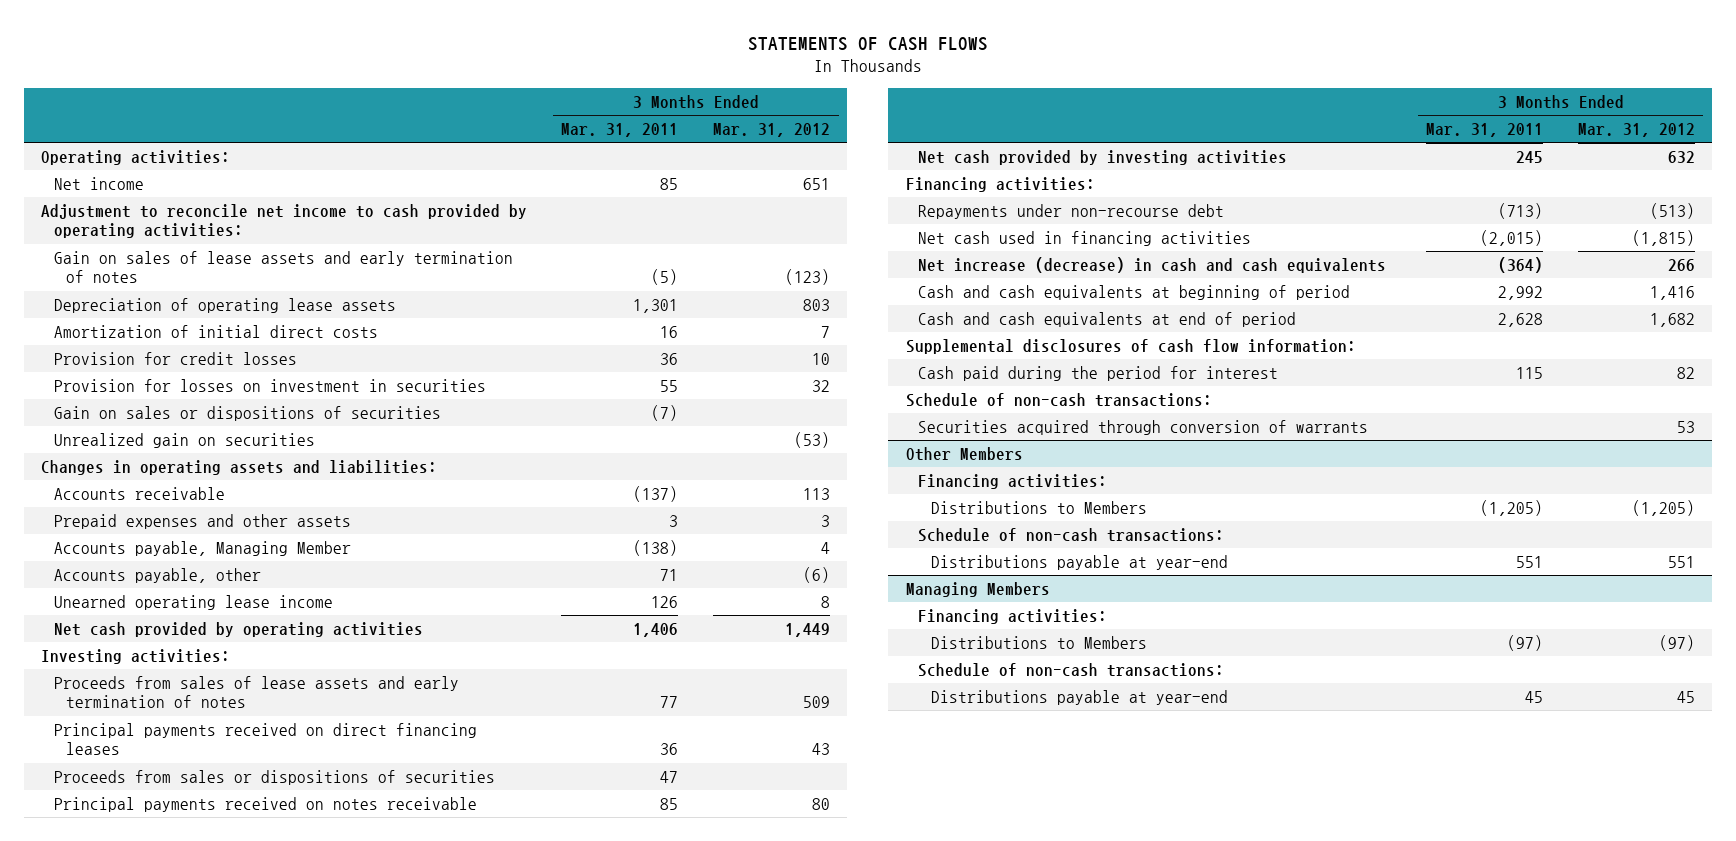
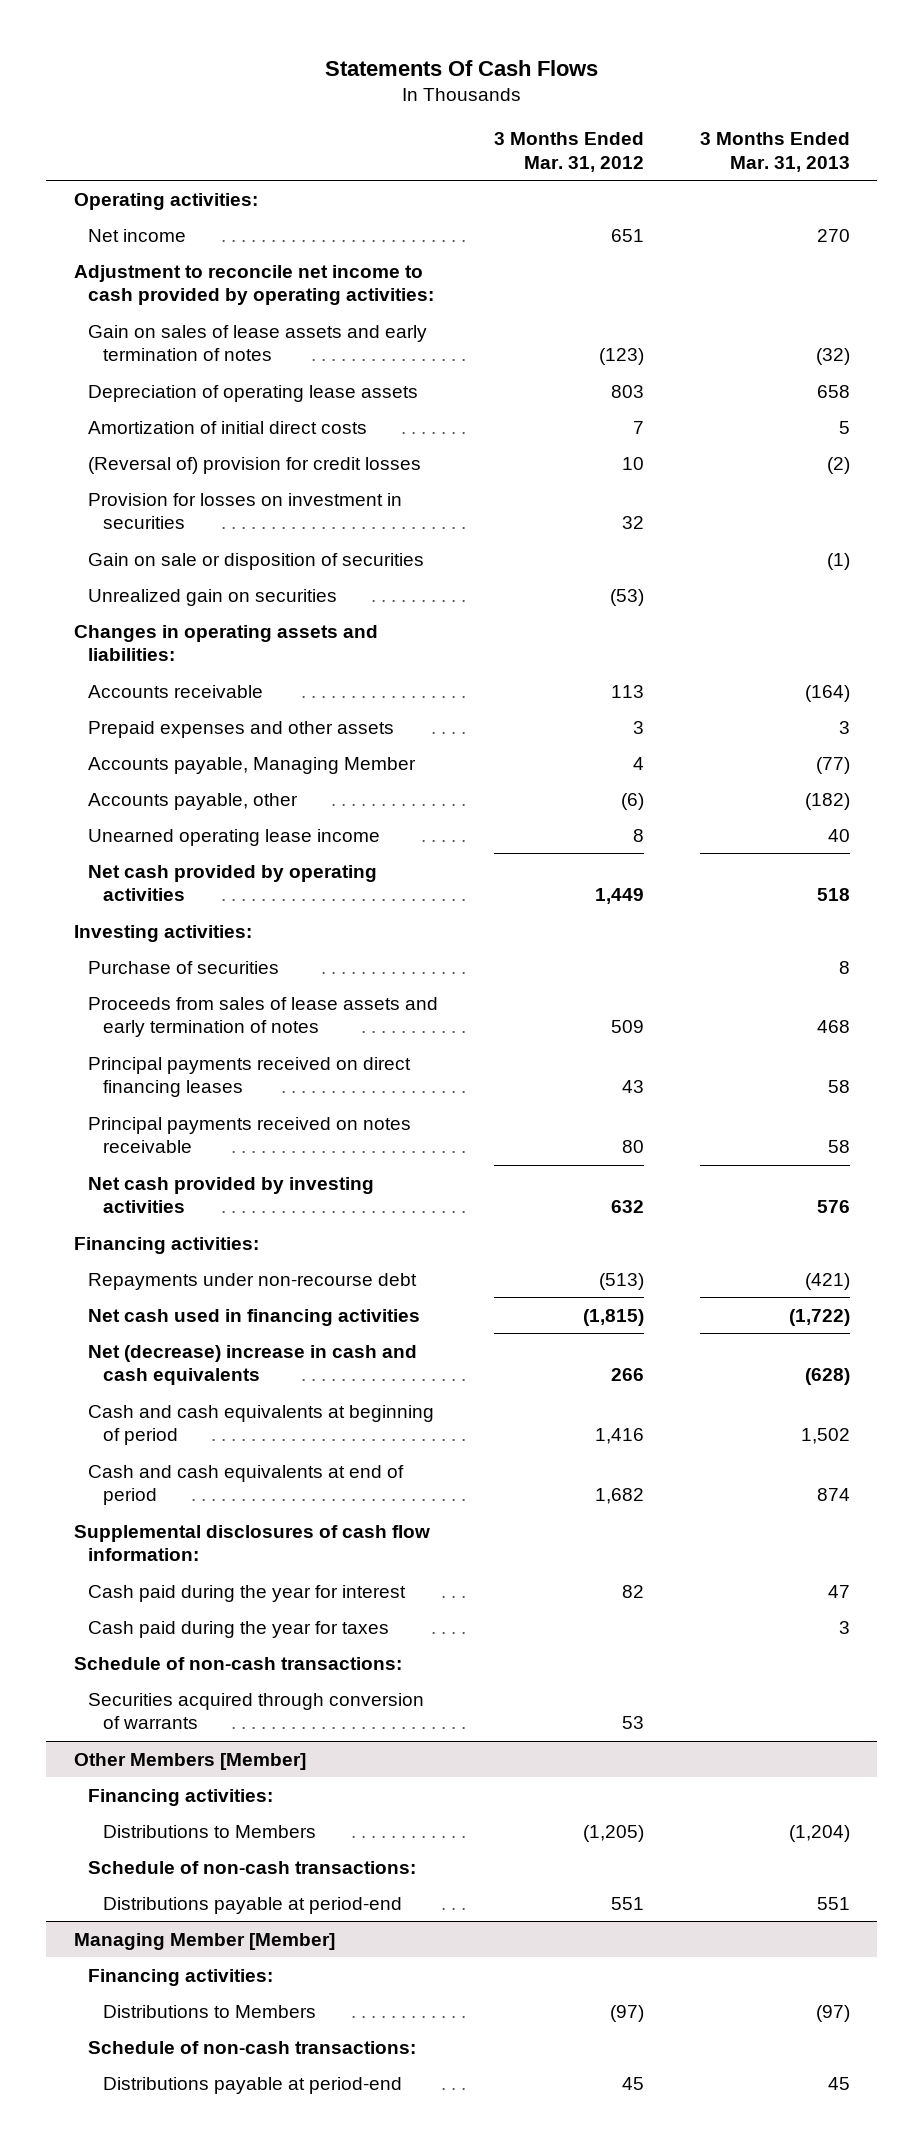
[747,37,988,52] STATEMENTS OF CASH FLOWS -> [324,59,598,76] Statements Of Cash Flows
[561,122,679,137] Mar. 31, 2011 -> none
none -> [699,132,850,172] 3 Months Ended Mar. 31, 2013
[53,351,297,365] Provision for credit losses -> [88,456,422,474] (Reversal of) provision for credit losses
[53,405,441,421] Gain on sales or dispositions of securities -> [88,552,425,570] Gain on sale or disposition of securities
none -> [88,960,280,974] Purchase of securities
[53,769,495,785] Proceeds from sales or dispositions of securities -> none
[918,256,1387,273] Net increase (decrease) in cash and cash equivalents -> [88,1344,418,1386] Net (decrease) increase in cash and cash equivalents
[918,365,1279,381] Cash paid during the period for interest -> [88,1584,407,1602] Cash paid during the year for interest
none -> [88,1620,390,1638] Cash paid during the year for taxes
[905,446,1023,461] Other Members -> [73,1752,306,1770] Other Members [Member]
[931,554,1229,570] Distributions payable at year-end -> [102,1896,402,1914] Distributions payable at period-end
[905,581,1050,597] Managing Members -> [73,1932,335,1950] Managing Member [Member]
[931,689,1229,705] Distributions payable at year-end -> [102,2076,402,2094] Distributions payable at period-end

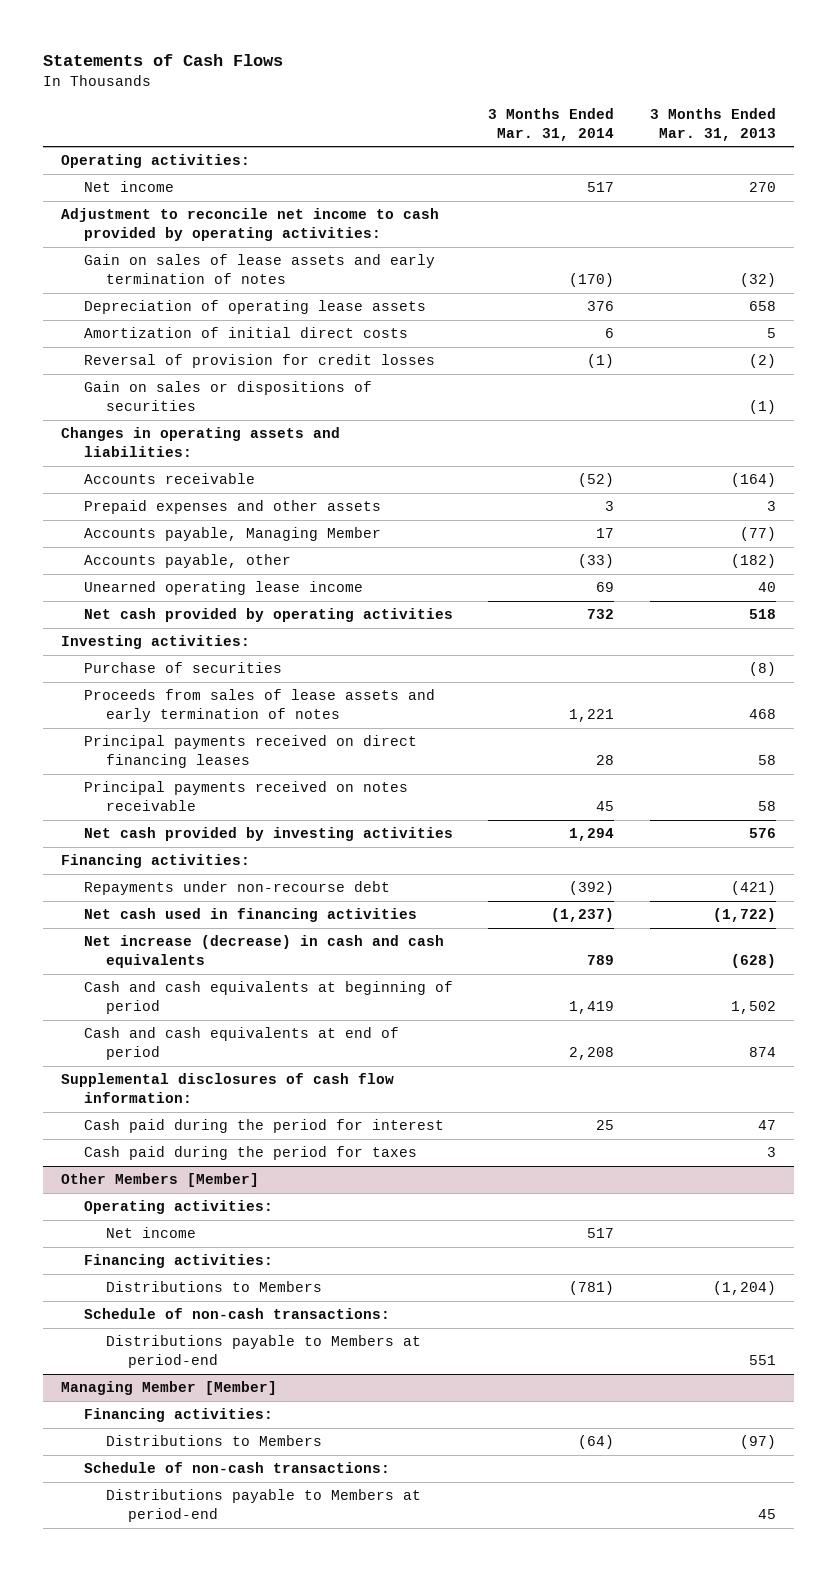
[324,59,598,76] Statements Of Cash Flows -> [43,54,284,67] Statements of Cash Flows
[493,132,644,172] 3 Months Ended Mar. 31, 2012 -> none
none -> [488,107,615,141] 3 Months Ended Mar. 31, 2014
[88,492,403,530] Provision for losses on investment in securities -> none
[88,588,338,606] Unrealized gain on securities -> none
[88,456,422,474] (Reversal of) provision for credit losses -> [83,354,435,369] Reversal of provision for credit losses
[88,552,425,570] Gain on sale or disposition of securities -> [83,381,372,412] Gain on sales or dispositions of securities
[838,960,850,974] 8 -> [748,662,776,677] (8)
[88,1344,418,1386] Net (decrease) increase in cash and cash equivalents -> [83,935,444,969] Net increase (decrease) in cash and cash equivalents
[73,1656,402,1670] Schedule of non-cash transactions: -> none
[88,1692,425,1730] Securities acquired through conversion of warrants -> none
[88,1584,407,1602] Cash paid during the year for interest -> [83,1119,444,1134] Cash paid during the period for interest
[88,1620,390,1638] Cash paid during the year for taxes -> [83,1146,417,1161] Cash paid during the period for taxes
none -> [83,1200,273,1215] Operating activities:
none -> [105,1227,196,1239] Net income
[102,1896,402,1914] Distributions payable at period-end -> [105,1335,421,1369] Distributions payable to Members at period-end
[102,2076,402,2094] Distributions payable at period-end -> [105,1489,421,1523] Distributions payable to Members at period-end

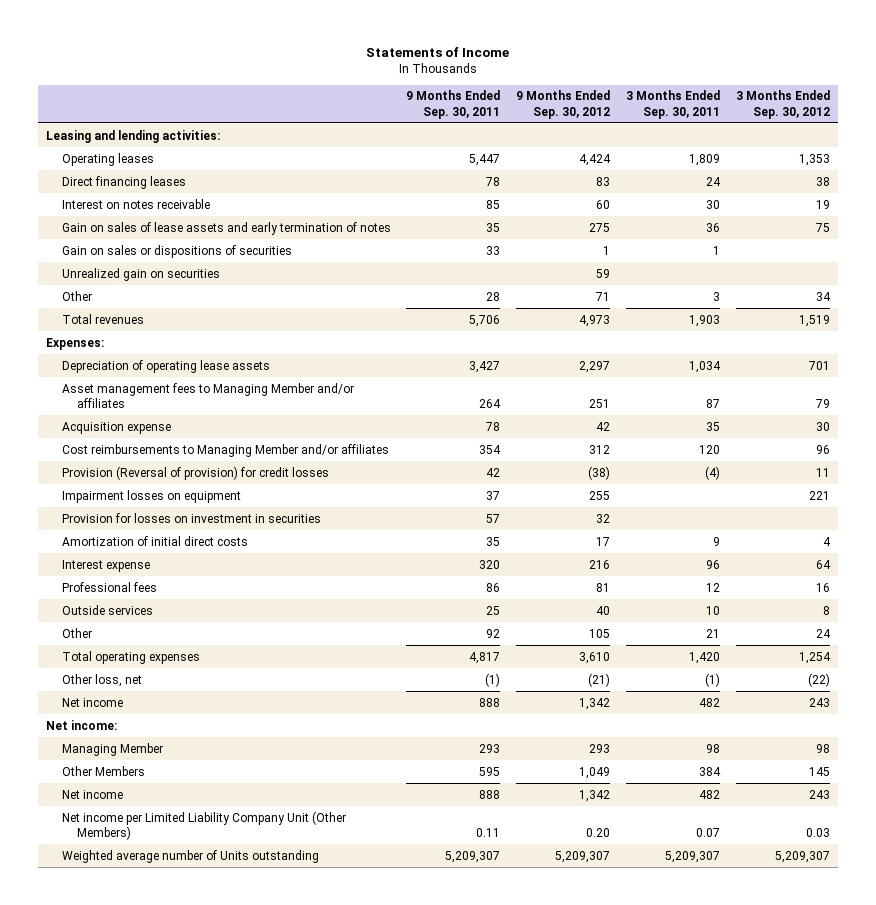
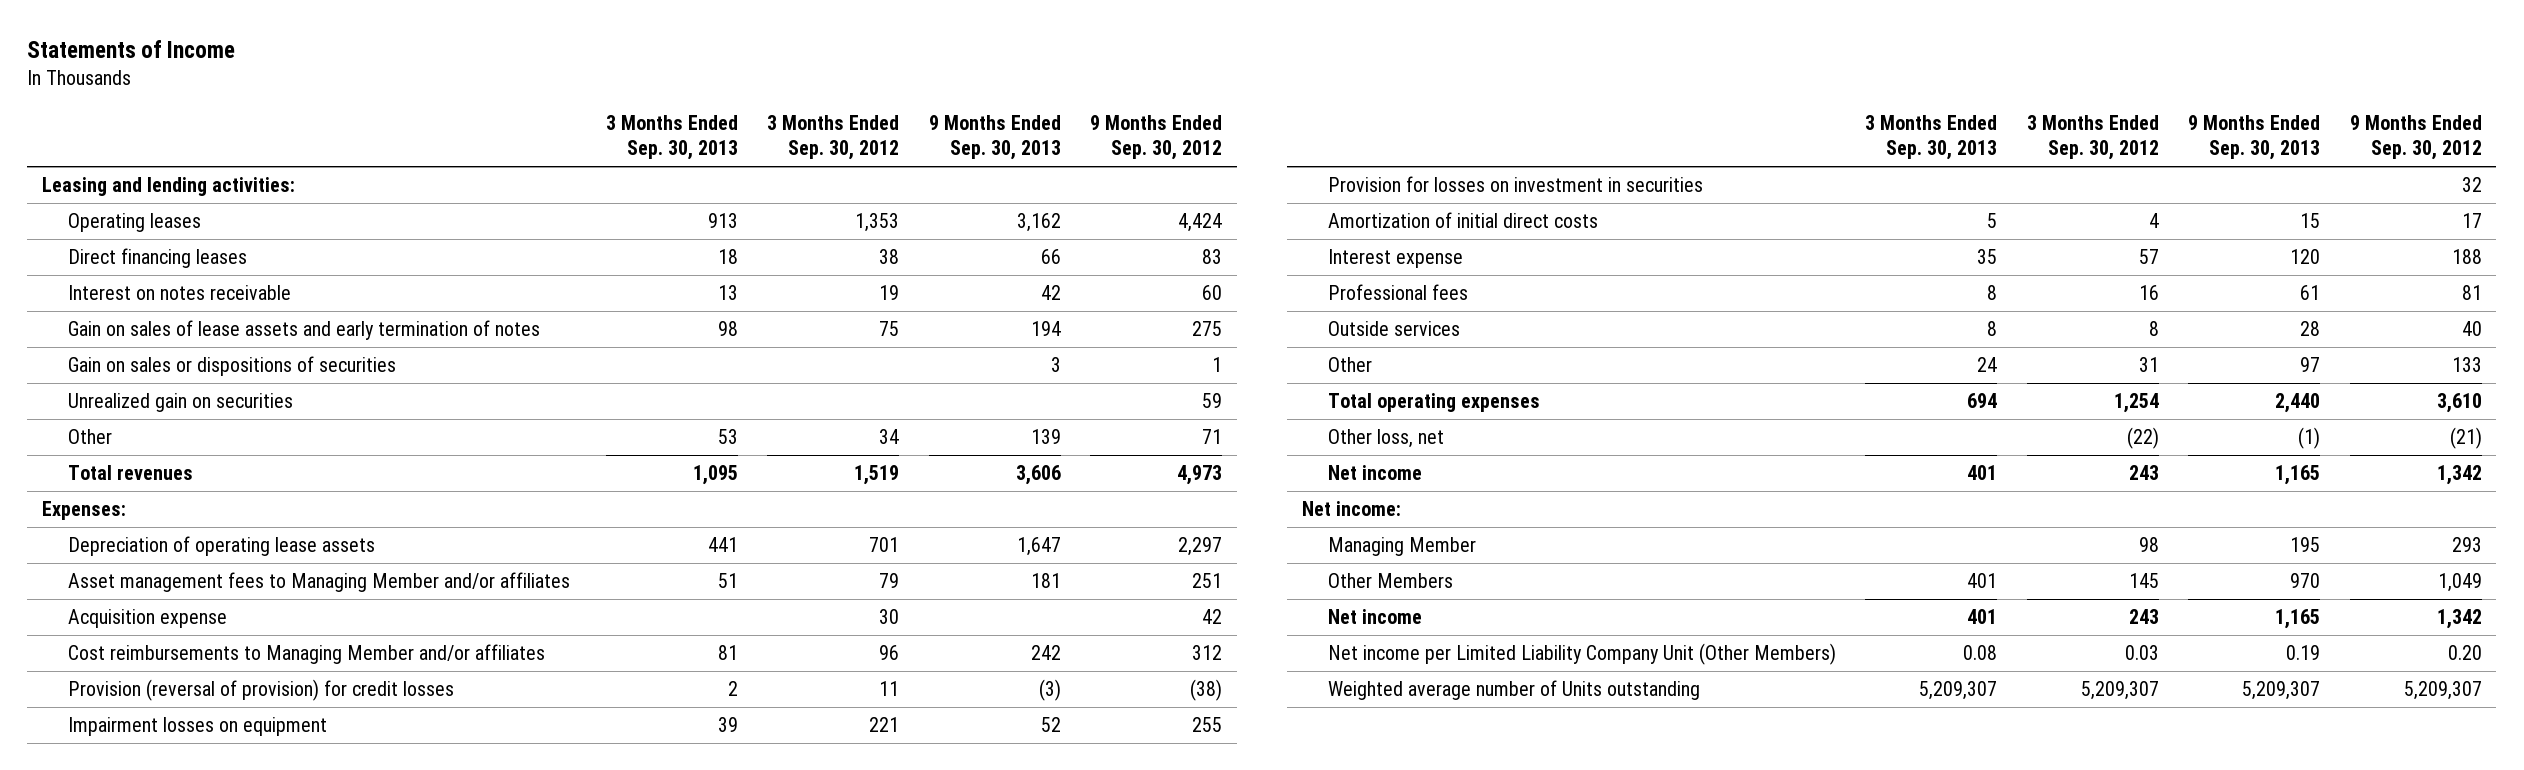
[406,90,501,119] 9 Months Ended Sep. 30, 2011 -> none
[625,90,720,119] 3 Months Ended Sep. 30, 2011 -> none
none -> [605,115,738,161] 3 Months Ended Sep. 30, 2013
none -> [928,115,1061,161] 9 Months Ended Sep. 30, 2013
[61,465,329,480] Provision (Reversal of provision) for credit losses -> [68,678,455,701] Provision (reversal of provision) for credit losses
[589,559,611,569] 216 -> [2451,248,2482,264] 188
[815,559,831,569] 64 -> [2138,248,2159,264] 57
[589,628,611,638] 105 -> [2451,356,2482,372] 133
[815,628,831,638] 24 -> [2138,356,2159,372] 31

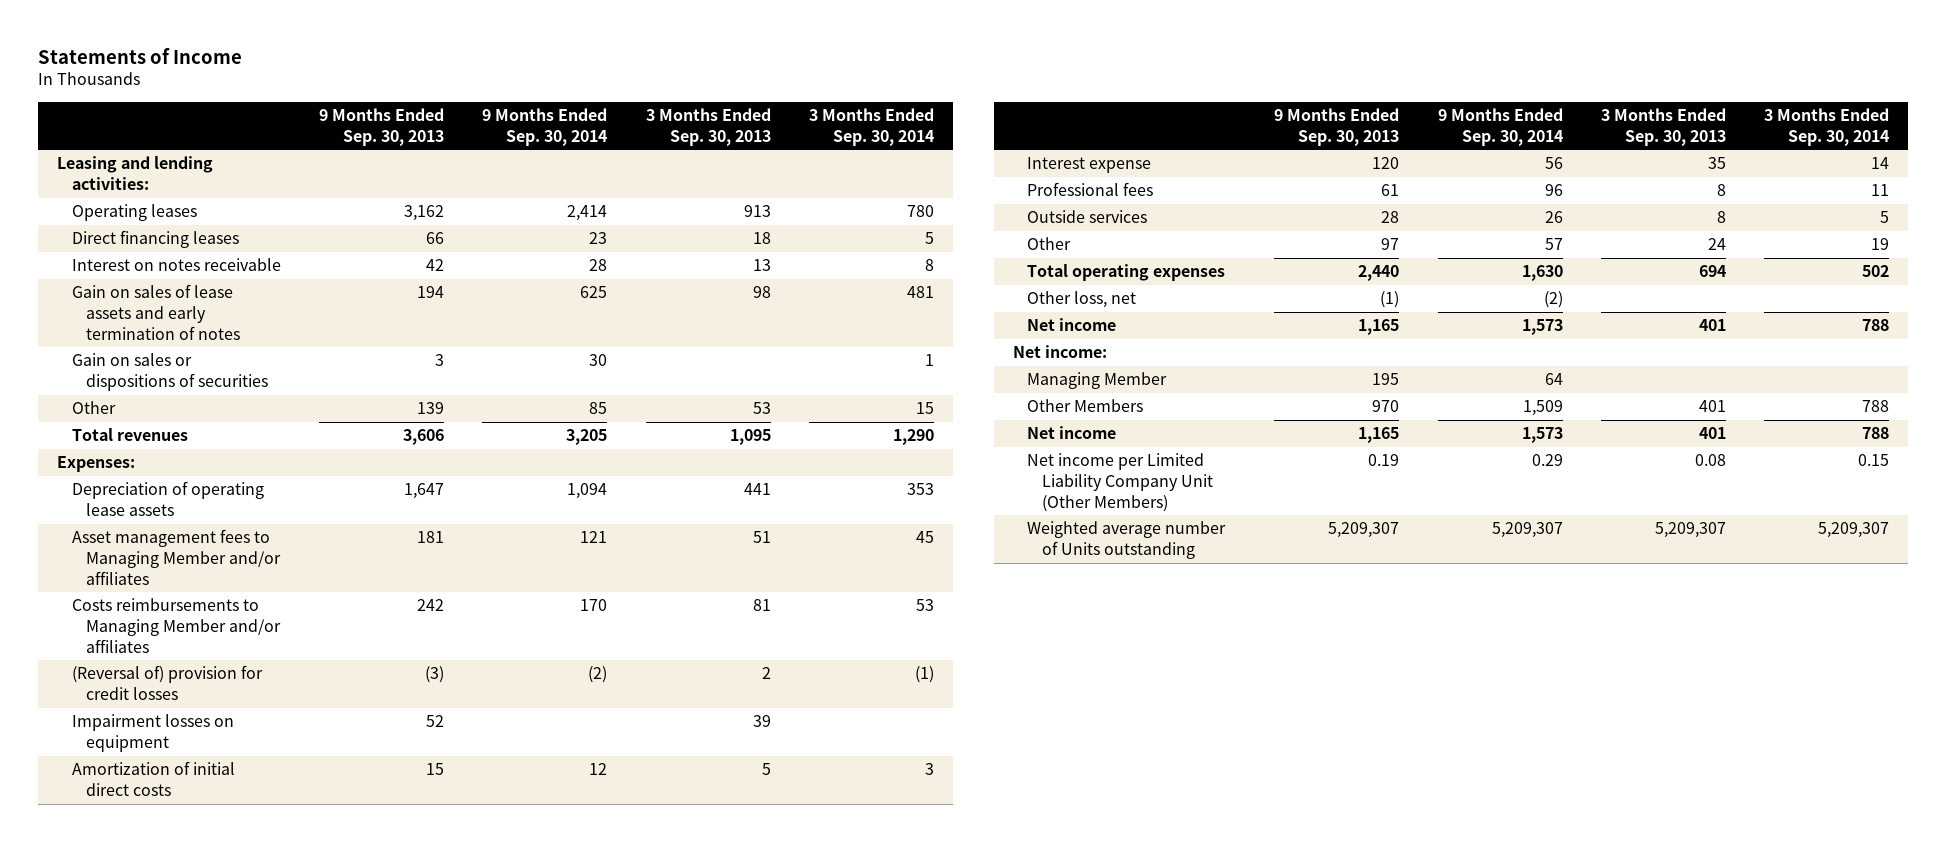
[767,115,900,161] 3 Months Ended Sep. 30, 2012 -> none
[1090,115,1223,161] 9 Months Ended Sep. 30, 2012 -> none
none -> [482,108,608,146] 9 Months Ended Sep. 30, 2014
none -> [808,108,934,146] 3 Months Ended Sep. 30, 2014
[68,392,294,412] Unrealized gain on securities -> none
[68,608,228,628] Acquisition expense -> none
[68,643,546,664] Cost reimbursements to Managing Member and/or affiliates -> [71,598,282,653] Costs reimbursements to Managing Member and/or affiliates
[68,678,455,701] Provision (reversal of provision) for credit losses -> [71,665,263,701] (Reversal of) provision for credit losses
[1327,175,1703,192] Provision for losses on investment in securities -> none

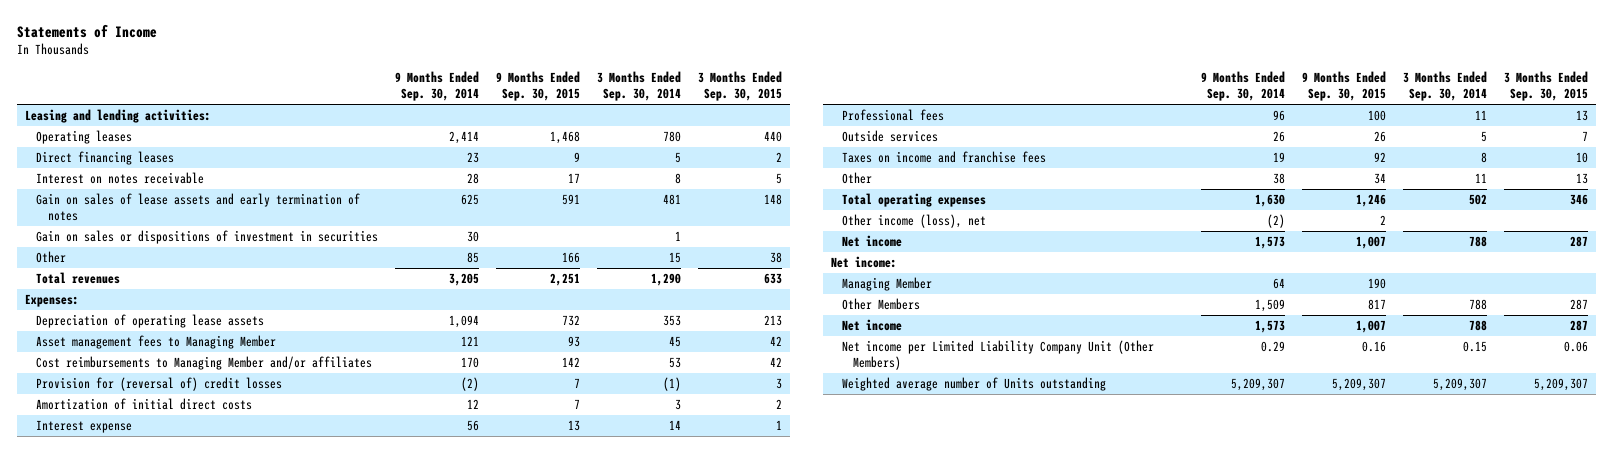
[319,108,445,146] 9 Months Ended Sep. 30, 2013 -> none
[645,108,771,146] 3 Months Ended Sep. 30, 2013 -> none
none -> [496,71,581,102] 9 Months Ended Sep. 30, 2015
none -> [697,71,782,102] 3 Months Ended Sep. 30, 2015
[71,353,269,392] Gain on sales or dispositions of securities -> [36,230,379,245] Gain on sales or dispositions of investment in securities
[71,714,234,753] Impairment losses on equipment -> none
[71,529,282,585] Asset management fees to Managing Member and/or affiliates -> [36,335,277,350] Asset management fees to Managing Member
[71,598,282,653] Costs reimbursements to Managing Member and/or affiliates -> [36,356,373,371] Cost reimbursements to Managing Member and/or affiliates
[71,665,263,701] (Reversal of) provision for credit losses -> [36,377,283,392] Provision for (reversal of) credit losses
none -> [842,151,1047,164] Taxes on income and franchise fees
[1544,238,1563,251] 57 -> [1272,173,1285,185] 38
[1870,238,1889,251] 19 -> [1474,173,1487,184] 11
[1027,291,1137,309] Other loss, net -> [842,214,987,229] Other income (loss), net

